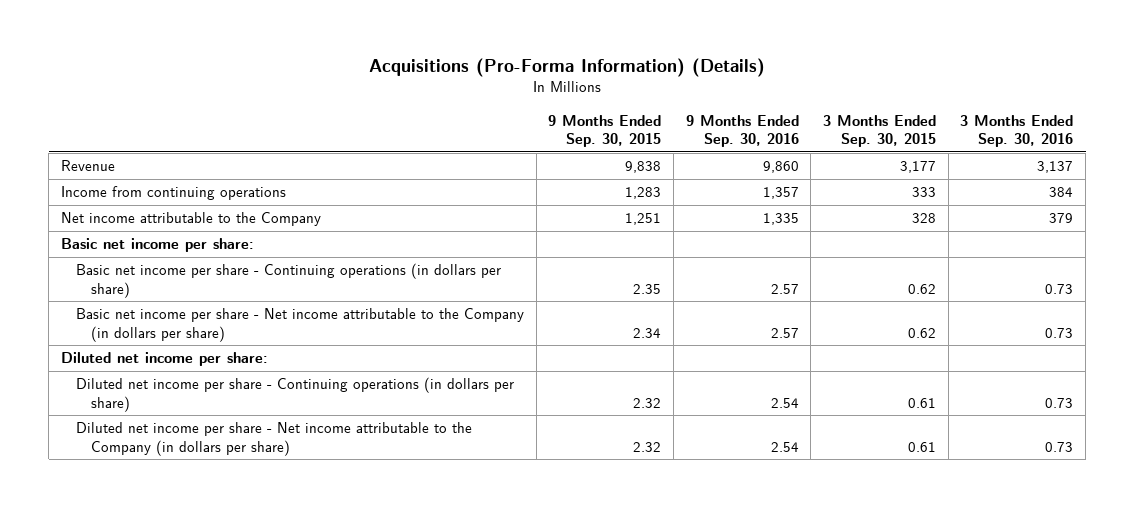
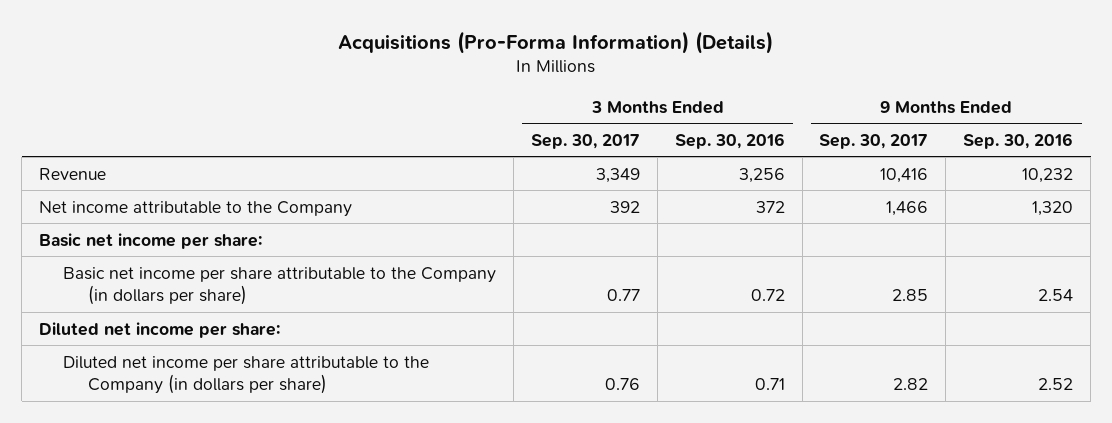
[548,114,662,148] 9 Months Ended Sep. 30, 2015 -> none
[823,114,937,148] 3 Months Ended Sep. 30, 2015 -> none
none -> [531,133,641,149] Sep. 30, 2017
none -> [819,133,929,149] Sep. 30, 2017
[60,186,286,201] Income from continuing operations -> none
[762,161,799,174] 9,860 -> [1022,167,1074,183] 10,232
[1037,161,1074,174] 3,137 -> [738,167,785,183] 3,256
[762,213,799,226] 1,335 -> [1032,200,1074,216] 1,320
[1049,213,1074,224] 379 -> [755,200,785,213] 372
[76,308,525,342] Basic net income per share - Net income attributable to the Company (in dollars per share) -> none
[76,263,502,298] Basic net income per share - Continuing operations (in dollars per share) -> [63,266,497,306] Basic net income per share attributable to the Company (in dollars per share)
[770,283,799,294] 2.57 -> [1038,289,1074,302] 2.54
[1045,283,1074,294] 0.73 -> [750,289,785,302] 0.72
[76,422,473,456] Diluted net income per share - Net income attributable to the Company (in dollars per share) -> none
[76,377,515,412] Diluted net income per share - Continuing operations (in dollars per share) -> [63,355,430,395] Diluted net income per share attributable to the Company (in dollars per share)
[770,397,799,408] 2.54 -> [1038,378,1074,391] 2.52
[1045,397,1074,408] 0.73 -> [754,378,785,391] 0.71

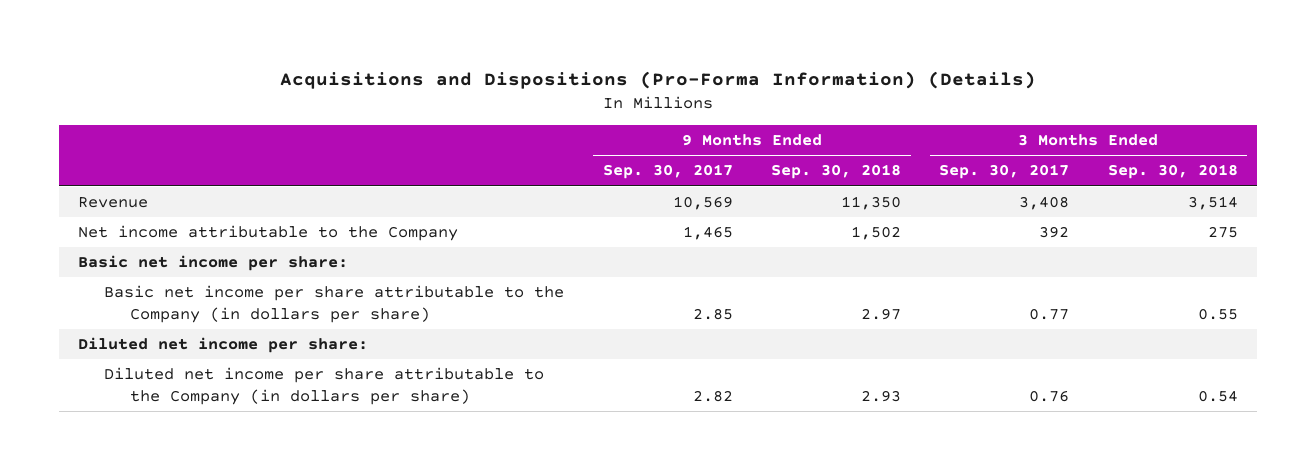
[338,30,774,54] Acquisitions (Pro-Forma Information) (Details) -> [279,71,1036,90] Acquisitions and Dispositions (Pro-Forma Information) (Details)
[674,132,785,149] Sep. 30, 2016 -> none
[963,132,1074,149] Sep. 30, 2016 -> none
none -> [770,164,901,180] Sep. 30, 2018
none -> [1107,164,1238,180] Sep. 30, 2018
[596,167,641,183] 3,349 -> [1019,196,1070,211] 3,408
[880,167,929,183] 10,416 -> [672,196,733,211] 10,569
[886,200,929,216] 1,466 -> [682,226,733,241] 1,465

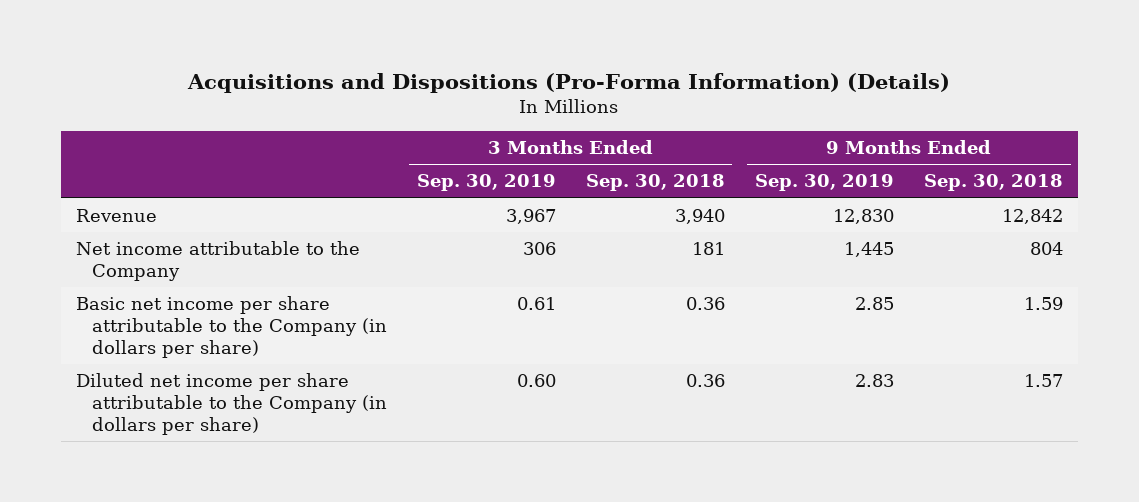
[602,164,733,180] Sep. 30, 2017 -> none
[939,164,1070,180] Sep. 30, 2017 -> none
none -> [416,174,556,192] Sep. 30, 2019
none -> [754,174,894,192] Sep. 30, 2019
[78,255,349,272] Basic net income per share: -> none
[78,337,369,354] Diluted net income per share: -> none
[840,196,901,211] 11,350 -> [1002,209,1064,225] 12,842
[1187,196,1238,211] 3,514 -> [674,209,725,225] 3,940
[850,226,901,241] 1,502 -> [1030,242,1064,256] 804
[1207,226,1238,239] 275 -> [691,242,725,256] 181
[860,308,901,321] 2.97 -> [1024,297,1064,311] 1.59
[1197,308,1238,321] 0.55 -> [685,297,725,311] 0.36
[860,390,901,403] 2.93 -> [1024,374,1064,388] 1.57
[1197,390,1238,403] 0.54 -> [685,374,725,388] 0.36

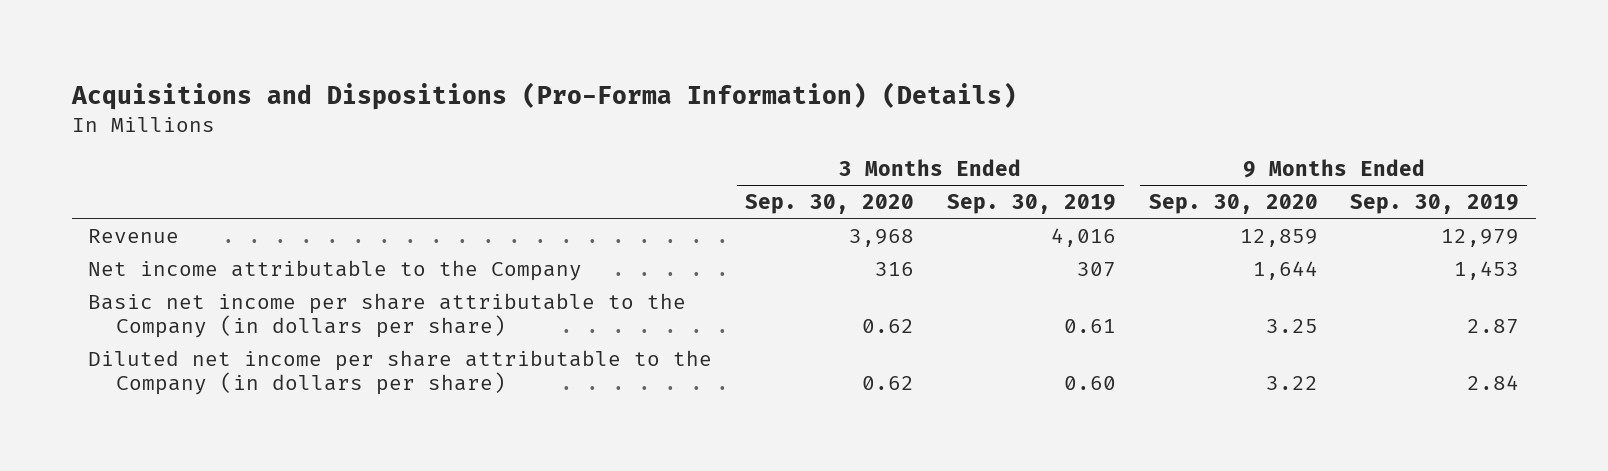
[585,174,725,192] Sep. 30, 2018 -> none
[924,174,1064,192] Sep. 30, 2018 -> none
none -> [745,193,915,214] Sep. 30, 2020
none -> [1148,193,1318,214] Sep. 30, 2020
[505,209,556,225] 3,967 -> [1050,227,1116,247] 4,016
[832,209,894,225] 12,830 -> [1441,228,1520,247] 12,979
[522,242,556,256] 306 -> [1076,261,1116,277] 307
[843,242,894,258] 1,445 -> [1454,260,1520,280] 1,453
[854,297,894,311] 2.85 -> [1467,319,1520,335] 2.87
[854,374,894,388] 2.83 -> [1467,375,1520,391] 2.84

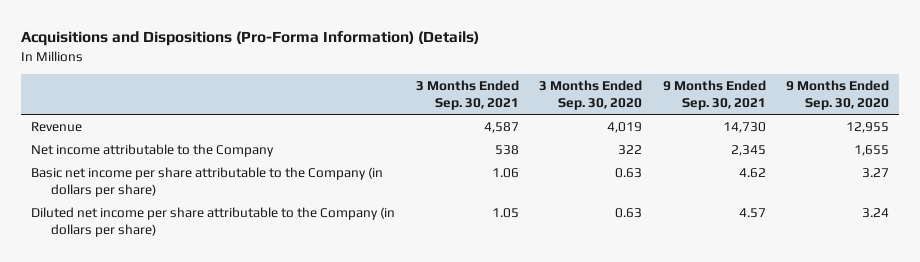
[946,193,1116,214] Sep. 30, 2019 -> none
[1350,193,1520,214] Sep. 30, 2019 -> none
none -> [415,80,519,111] 3 Months Ended Sep. 30, 2021
none -> [662,80,766,111] 9 Months Ended Sep. 30, 2021
[849,228,915,247] 3,968 -> [607,121,643,133] 4,019
[1239,228,1318,247] 12,859 -> [846,121,890,133] 12,955
[875,261,915,276] 316 -> [618,144,643,155] 322
[1252,260,1318,280] 1,644 -> [854,144,890,156] 1,655
[862,319,915,334] 0.62 -> [615,167,643,178] 0.63
[1265,319,1318,334] 3.25 -> [862,167,890,178] 3.27
[862,376,915,391] 0.62 -> [615,207,643,218] 0.63
[1265,376,1318,391] 3.22 -> [862,207,890,218] 3.24

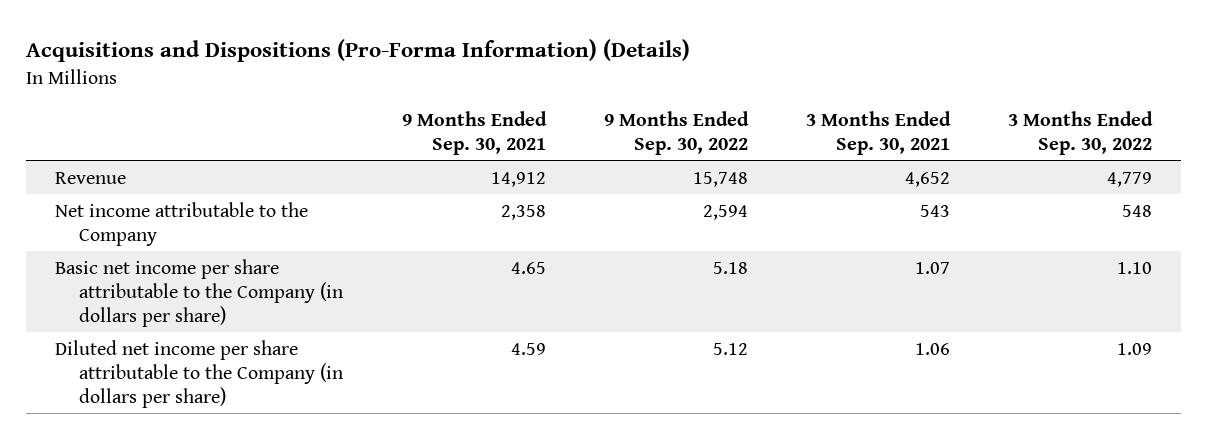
[539,80,643,111] 3 Months Ended Sep. 30, 2020 -> none
[786,80,890,111] 9 Months Ended Sep. 30, 2020 -> none
none -> [603,110,749,155] 9 Months Ended Sep. 30, 2022
none -> [1008,110,1154,155] 3 Months Ended Sep. 30, 2022
[483,121,519,133] 4,587 -> [904,171,950,187] 4,652
[722,121,766,133] 14,730 -> [490,171,546,187] 14,912
[494,144,519,155] 538 -> [919,204,950,217] 543
[730,144,766,156] 2,345 -> [500,204,546,220] 2,358
[491,167,519,178] 1.06 -> [914,261,950,274] 1.07
[738,167,766,178] 4.62 -> [510,261,546,274] 4.65
[491,207,519,218] 1.05 -> [914,342,950,355] 1.06
[738,207,766,218] 4.57 -> [510,342,546,355] 4.59

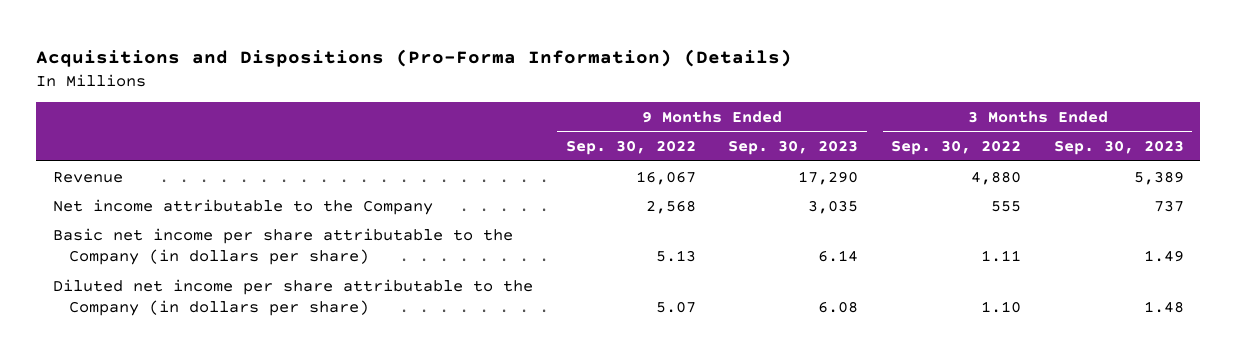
[401,110,547,155] 9 Months Ended Sep. 30, 2021 -> none
[805,110,951,155] 3 Months Ended Sep. 30, 2021 -> none
none -> [728,139,859,155] Sep. 30, 2023
none -> [1054,139,1185,155] Sep. 30, 2023
[692,171,748,187] 15,748 -> [635,170,696,185] 16,067
[1107,171,1153,187] 4,779 -> [971,170,1022,185] 4,880
[702,204,748,220] 2,594 -> [645,199,696,214] 2,568
[1122,204,1153,217] 548 -> [991,200,1022,212] 555
[712,261,748,274] 5.18 -> [655,249,696,262] 5.13
[1117,261,1153,274] 1.10 -> [981,249,1022,262] 1.11
[712,342,748,355] 5.12 -> [655,300,696,313] 5.07
[1117,342,1153,355] 1.09 -> [981,300,1022,313] 1.10

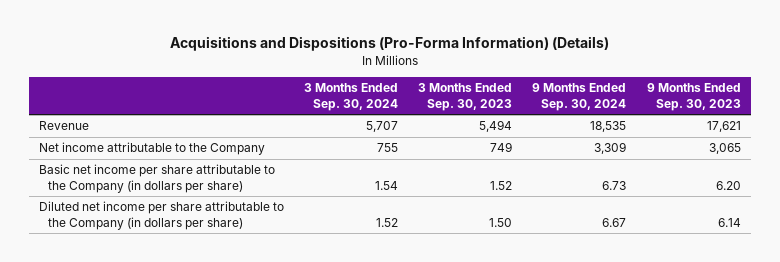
[565,139,696,155] Sep. 30, 2022 -> none
[891,139,1022,155] Sep. 30, 2022 -> none
none -> [304,83,399,111] 3 Months Ended Sep. 30, 2024
none -> [532,83,627,111] 9 Months Ended Sep. 30, 2024
[798,170,859,185] 17,290 -> [706,121,741,133] 17,621
[1134,170,1185,185] 5,389 -> [479,120,513,133] 5,494
[808,199,859,214] 3,035 -> [708,143,741,155] 3,065
[1154,199,1185,212] 737 -> [490,142,513,153] 749
[818,249,859,262] 6.14 -> [715,180,741,190] 6.20
[1144,249,1185,262] 1.49 -> [490,180,513,190] 1.52
[818,300,859,313] 6.08 -> [717,217,741,227] 6.14
[1144,300,1185,313] 1.48 -> [489,217,513,227] 1.50

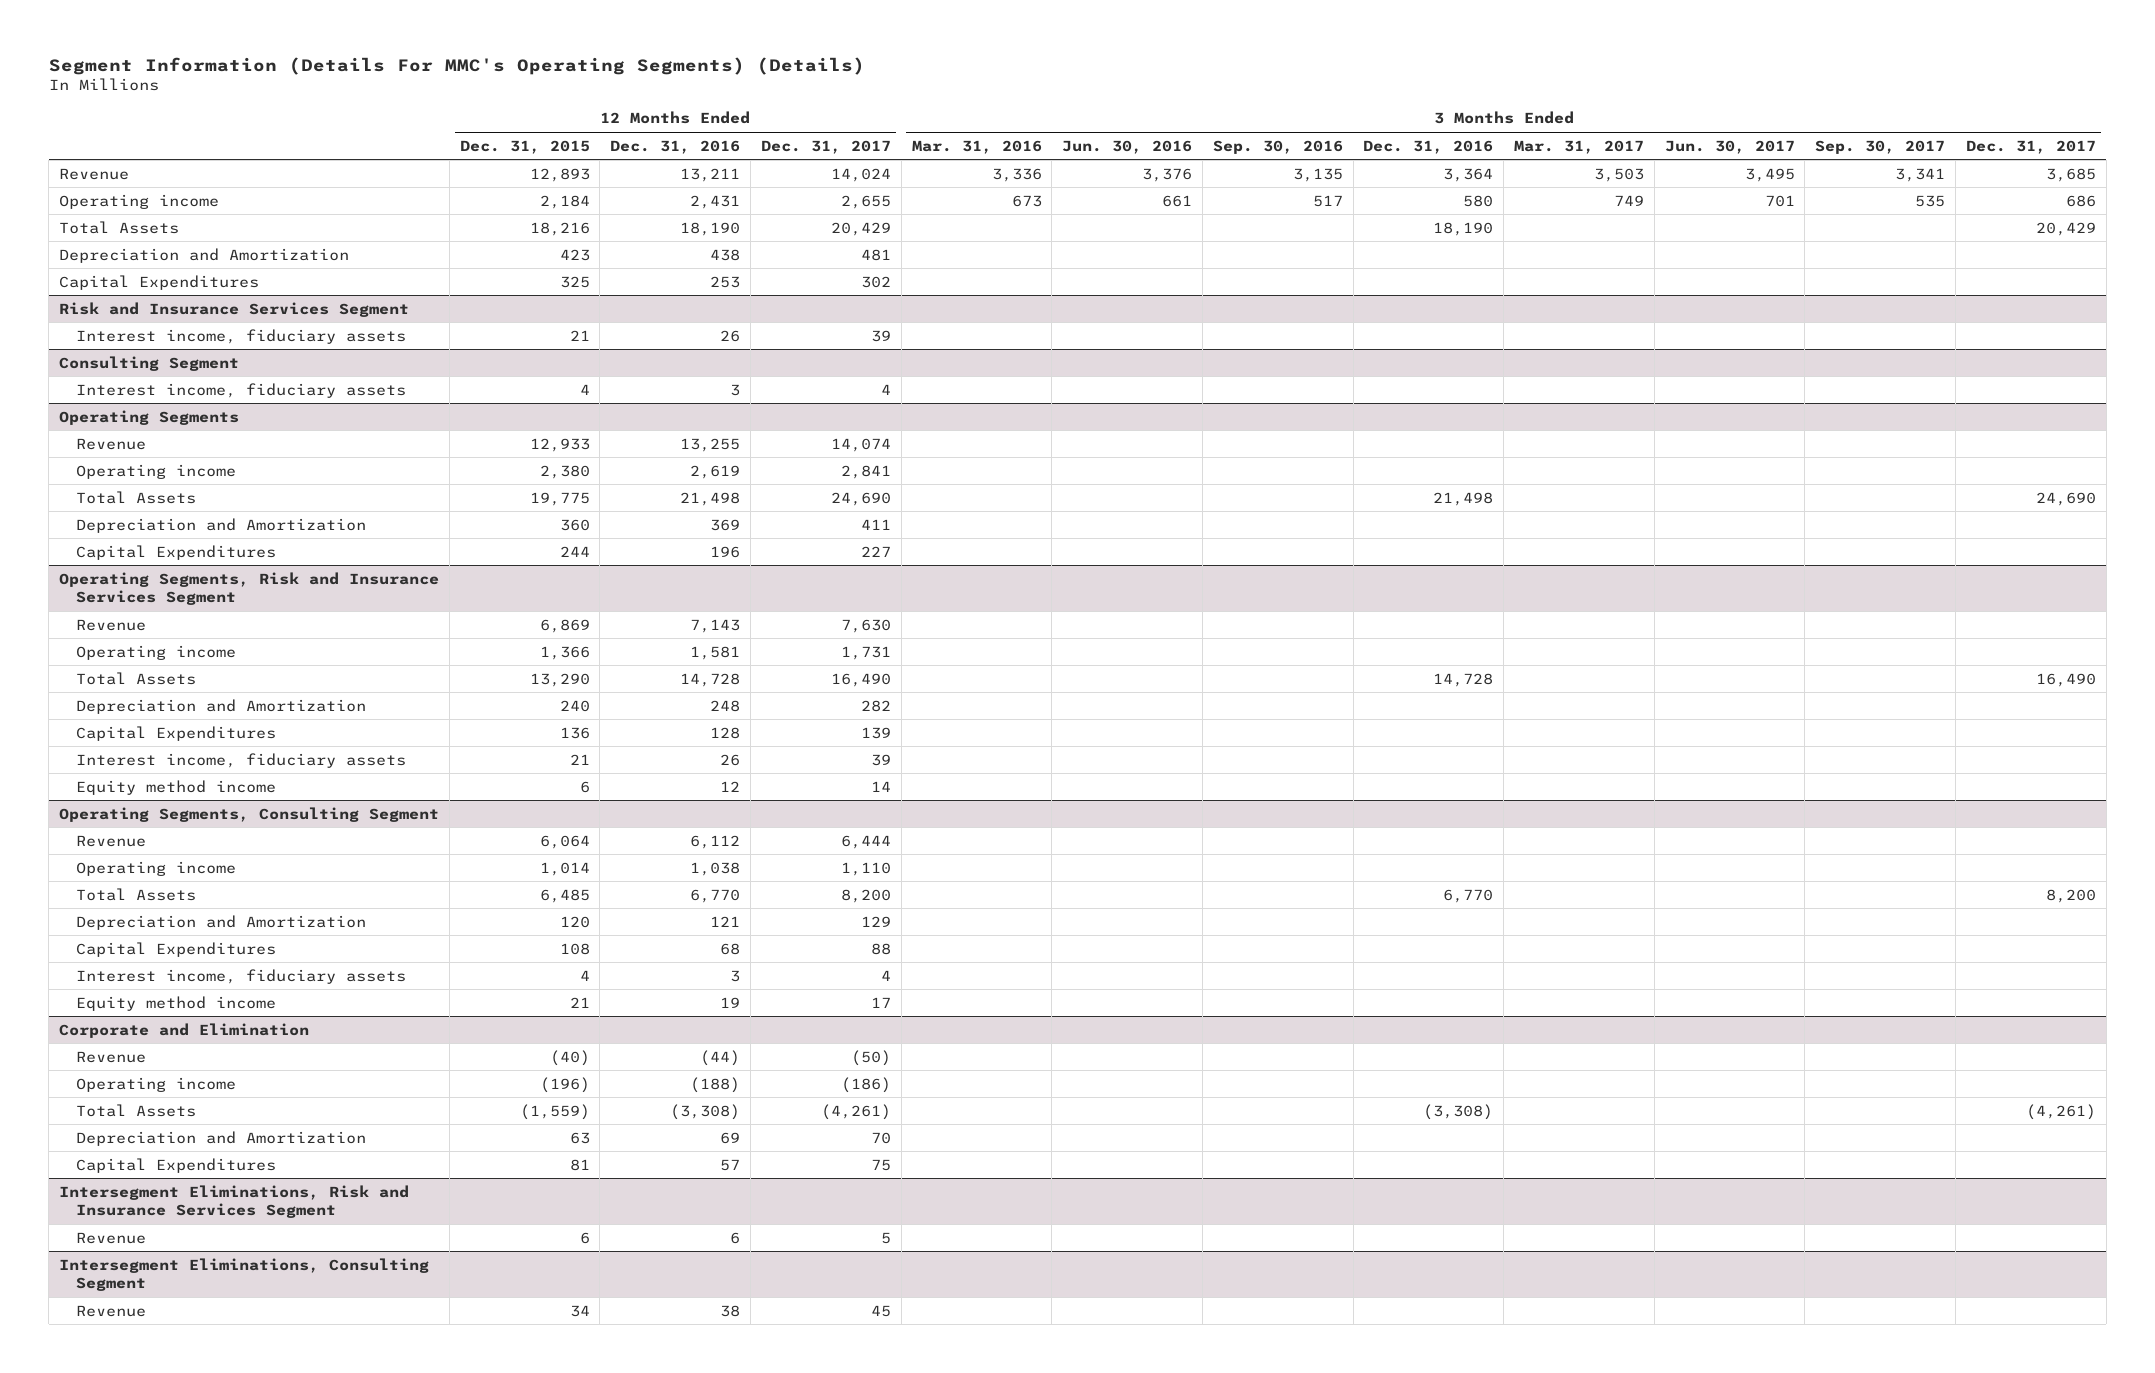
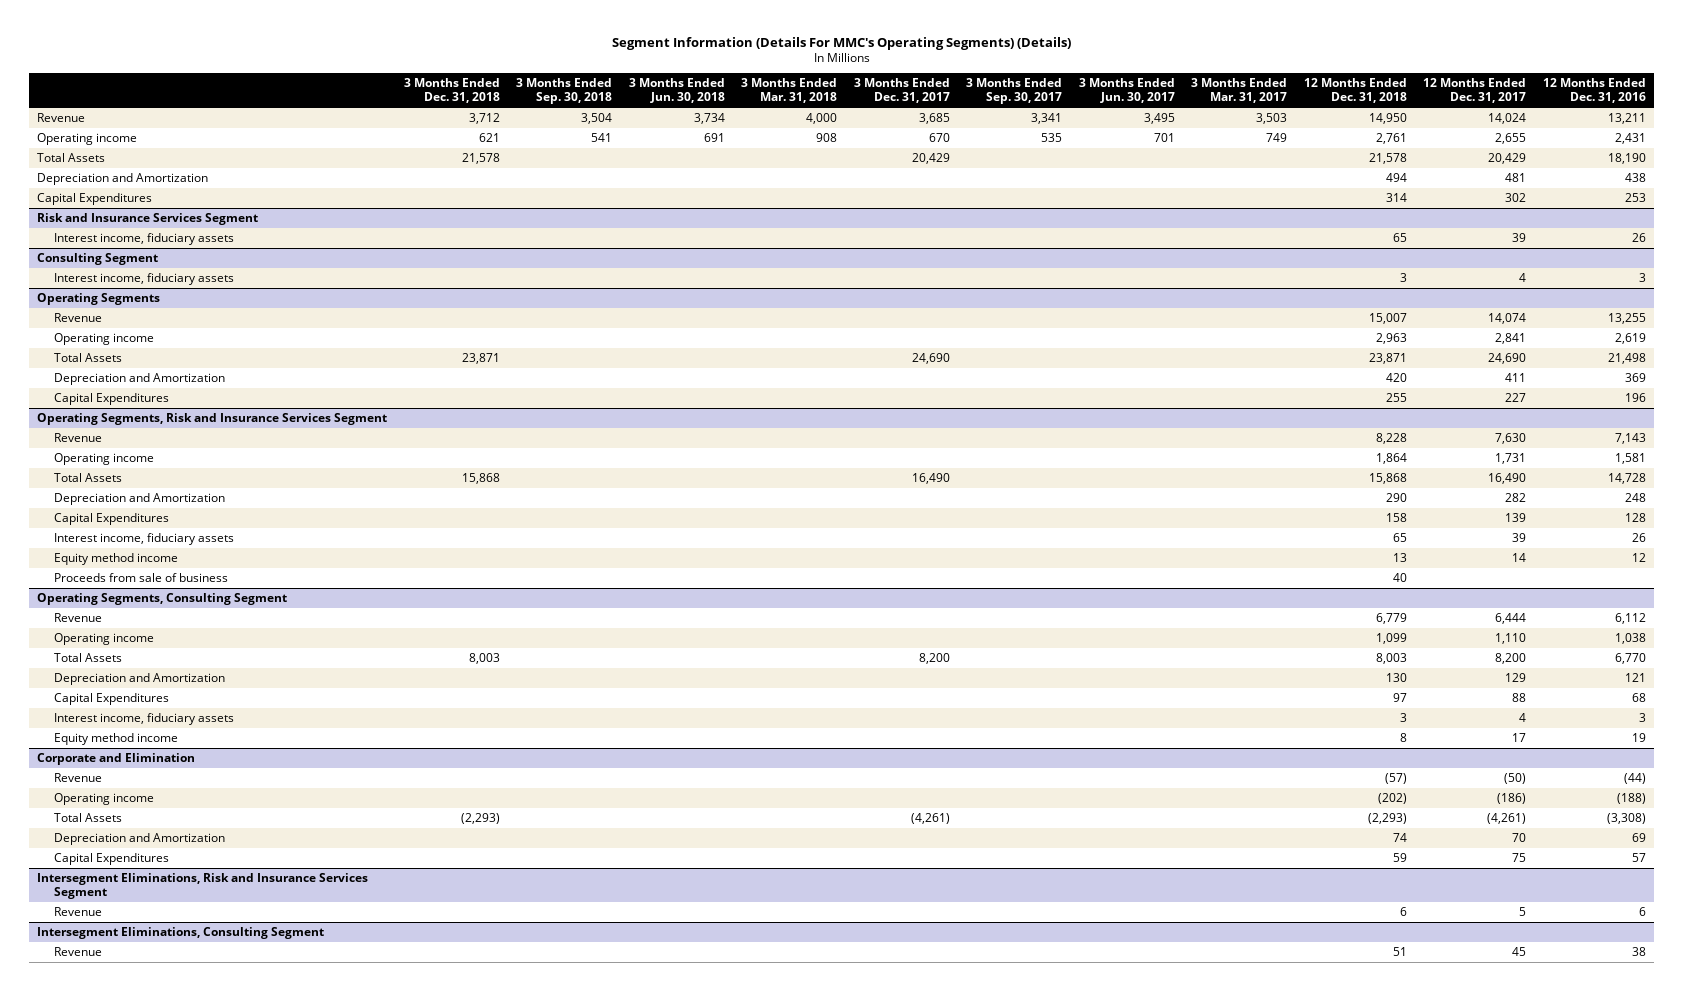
[459,139,590,154] Dec. 31, 2015 -> none
[911,139,1042,154] Mar. 31, 2016 -> none
[1062,139,1193,154] Jun. 30, 2016 -> none
[1212,139,1343,154] Sep. 30, 2016 -> none
[1363,139,1494,154] Dec. 31, 2016 -> none
none -> [403,78,500,104] 3 Months Ended Dec. 31, 2018
none -> [516,78,613,105] 3 Months Ended Sep. 30, 2018
none -> [628,78,725,104] 3 Months Ended Jun. 30, 2018
none -> [741,78,838,104] 3 Months Ended Mar. 31, 2018
none -> [1303,78,1407,104] 12 Months Ended Dec. 31, 2018
[2065,194,2096,207] 686 -> [928,132,950,142] 670
none -> [54,572,229,582] Proceeds from sale of business

